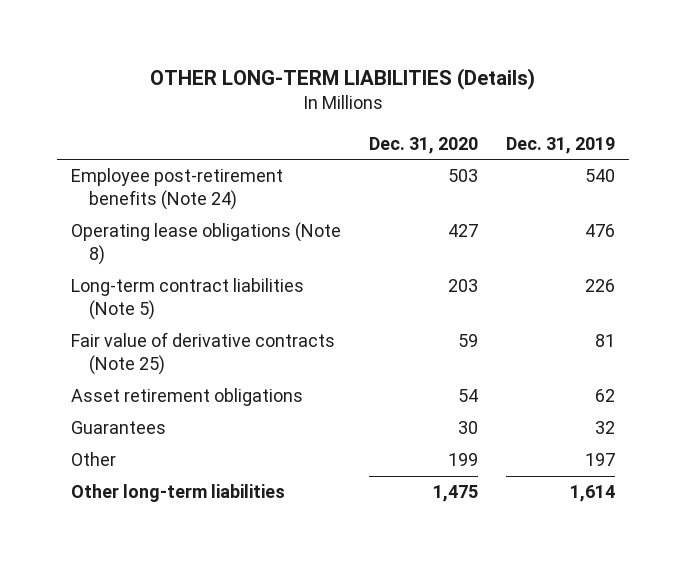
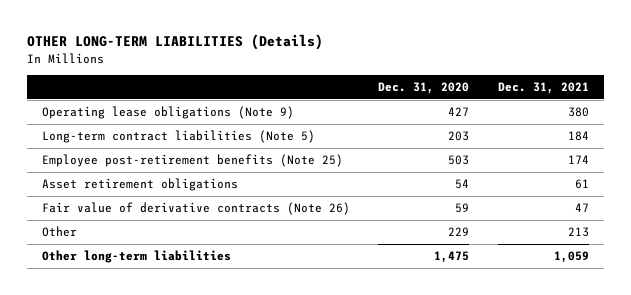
[506,136,616,154] Dec. 31, 2019 -> none
none -> [498,82,590,95] Dec. 31, 2021
[71,168,284,210] Employee post-retirement benefits (Note 24) -> none
[71,222,342,265] Operating lease obligations (Note 8) -> [41,106,294,120] Operating lease obligations (Note 9)
[71,332,336,375] Fair value of derivative contracts (Note 25) -> none
none -> [41,154,343,168] Employee post-retirement benefits (Note 25)
[71,421,167,435] Guarantees -> none
none -> [41,202,350,216] Fair value of derivative contracts (Note 26)
[448,453,479,467] 199 -> [448,227,470,237] 229

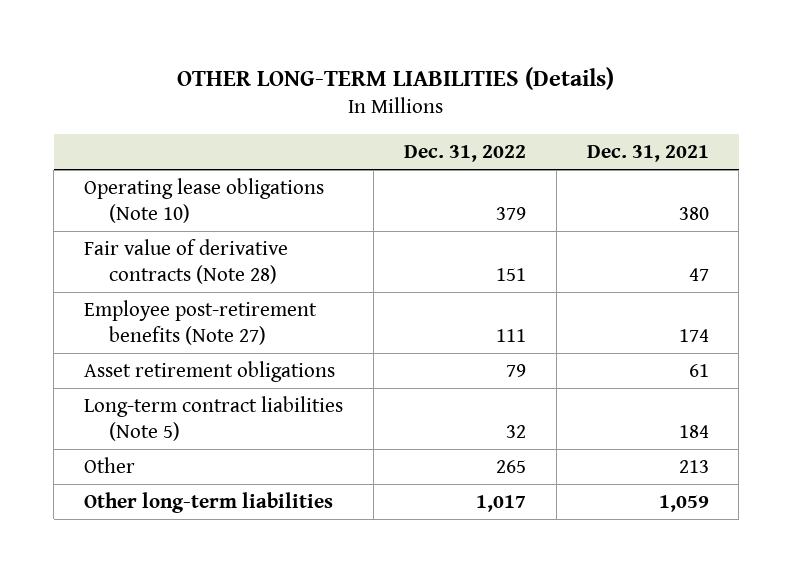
[378,82,470,95] Dec. 31, 2020 -> none
none -> [403,144,526,162] Dec. 31, 2022
[41,106,294,120] Operating lease obligations (Note 9) -> [84,178,325,224] Operating lease obligations (Note 10)
none -> [84,239,289,285] Fair value of derivative contracts (Note 28)
[41,154,343,168] Employee post-retirement benefits (Note 25) -> [84,300,318,346] Employee post-retirement benefits (Note 27)
[41,202,350,216] Fair value of derivative contracts (Note 26) -> none
[41,130,315,144] Long-term contract liabilities (Note 5) -> [84,396,344,442] Long-term contract liabilities (Note 5)

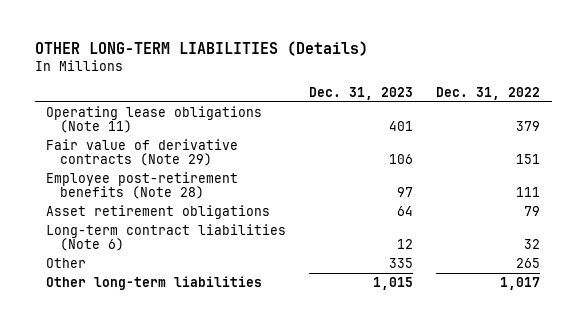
[586,144,709,162] Dec. 31, 2021 -> none
none -> [309,87,414,101] Dec. 31, 2023
[84,178,325,224] Operating lease obligations (Note 10) -> [46,105,263,134] Operating lease obligations (Note 11)
[84,239,289,285] Fair value of derivative contracts (Note 28) -> [46,138,239,167] Fair value of derivative contracts (Note 29)
[84,300,318,346] Employee post-retirement benefits (Note 27) -> [46,171,239,200] Employee post-retirement benefits (Note 28)
[84,396,344,442] Long-term contract liabilities (Note 5) -> [46,223,287,252] Long-term contract liabilities (Note 6)

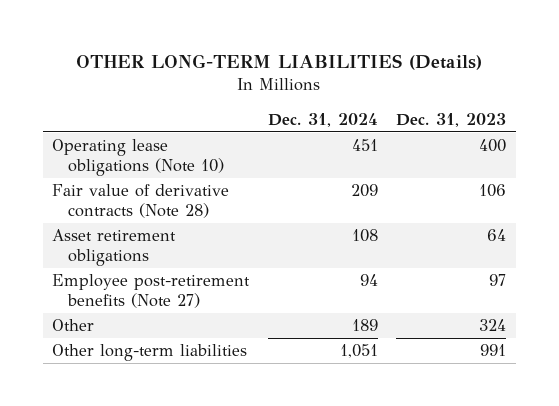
[436,87,541,101] Dec. 31, 2022 -> none
none -> [267,112,378,127] Dec. 31, 2024
[46,171,239,200] Employee post-retirement benefits (Note 28) -> none
[46,105,263,134] Operating lease obligations (Note 11) -> [52,139,224,177] Operating lease obligations (Note 10)
[389,121,414,132] 401 -> [479,139,507,153] 400
[46,138,239,167] Fair value of derivative contracts (Note 29) -> [52,184,230,219] Fair value of derivative contracts (Note 28)
[46,223,287,252] Long-term contract liabilities (Note 6) -> none
none -> [52,274,251,309] Employee post-retirement benefits (Note 27)
[389,257,414,268] 335 -> [479,319,507,332] 324
[373,276,414,290] 1,015 -> [480,344,507,357] 991

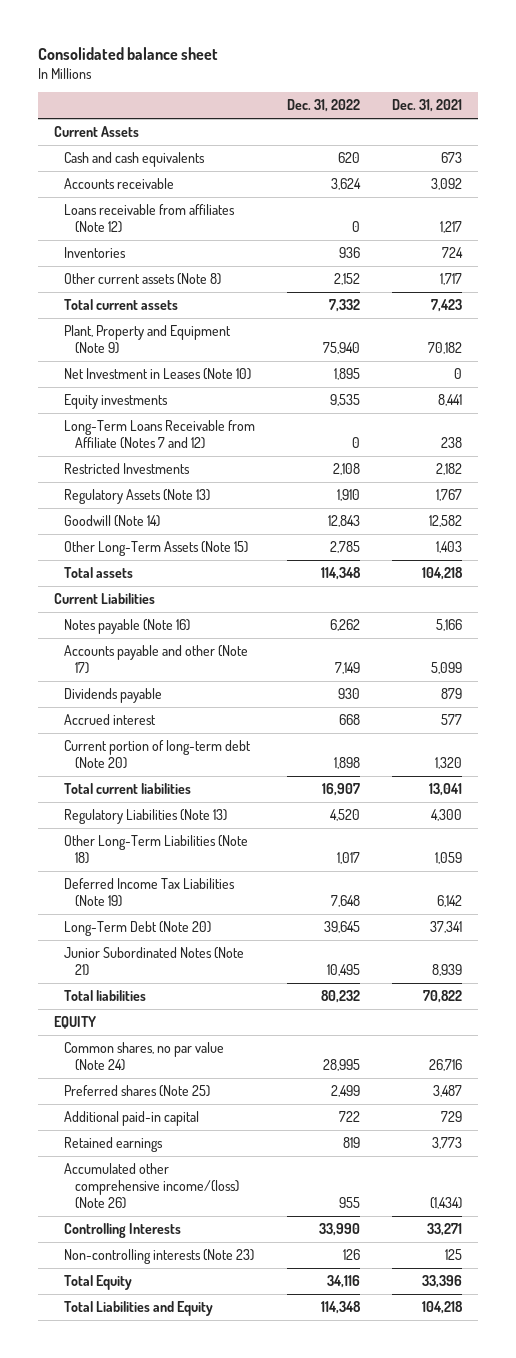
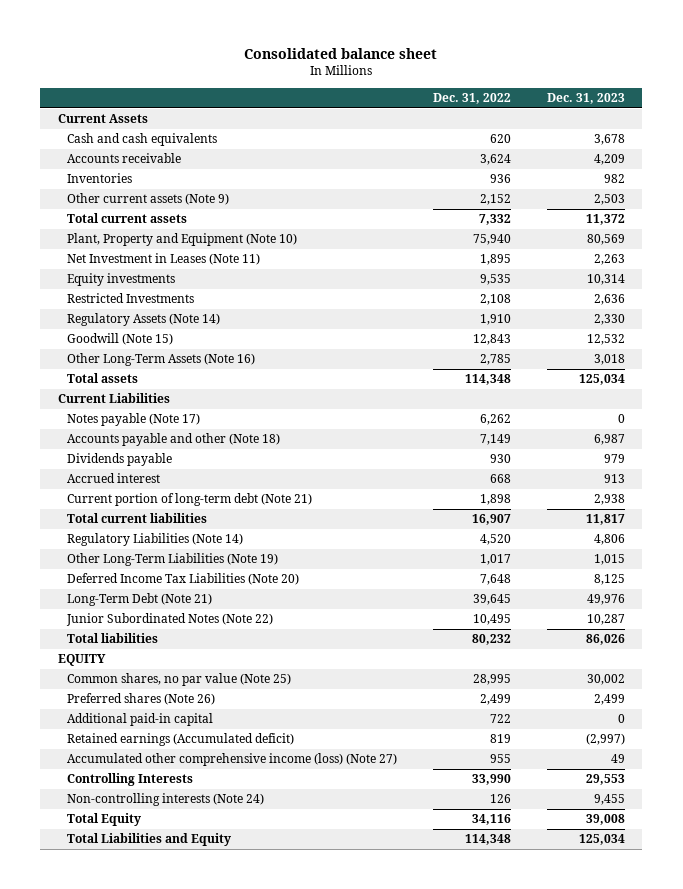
[392,99,463,113] Dec. 31, 2021 -> none
none -> [546,93,625,105] Dec. 31, 2023
[64,203,236,234] Loans receivable from affiliates (Note 12) -> none
[64,272,222,285] Other current assets (Note 8) -> [67,193,230,206] Other current assets (Note 9)
[64,324,232,355] Plant, Property and Equipment (Note 9) -> [67,233,298,247] Plant, Property and Equipment (Note 10)
[64,367,252,380] Net Investment in Leases (Note 10) -> [67,253,261,266] Net Investment in Leases (Note 11)
[64,419,256,450] Long-Term Loans Receivable from Affiliate (Notes 7 and 12) -> none
[64,488,211,504] Regulatory Assets (Note 13) -> [67,313,221,327] Regulatory Assets (Note 14)
[64,514,161,527] Goodwill (Note 14) -> [67,333,174,346] Goodwill (Note 15)
[64,540,249,556] Other Long-Term Assets (Note 15) -> [67,353,256,367] Other Long-Term Assets (Note 16)
[64,618,191,634] Notes payable (Note 16) -> [67,413,201,427] Notes payable (Note 17)
[64,644,249,675] Accounts payable and other (Note 17) -> [67,433,281,447] Accounts payable and other (Note 18)
[64,739,252,770] Current portion of long-term debt (Note 20) -> [67,493,313,507] Current portion of long-term debt (Note 21)
[64,808,228,824] Regulatory Liabilities (Note 13) -> [67,533,244,547] Regulatory Liabilities (Note 14)
[64,834,249,865] Other Long-Term Liabilities (Note 18) -> [67,553,279,567] Other Long-Term Liabilities (Note 19)
[64,877,236,908] Deferred Income Tax Liabilities (Note 19) -> [67,573,300,586] Deferred Income Tax Liabilities (Note 20)
[64,920,212,936] Long-Term Debt (Note 20) -> [67,593,213,607] Long-Term Debt (Note 21)
[64,946,245,977] Junior Subordinated Notes (Note 21) -> [66,613,274,627] Junior Subordinated Notes (Note 22)
[64,1041,225,1072] Common shares, no par value (Note 24) -> [67,673,292,687] Common shares, no par value (Note 25)
[64,1084,211,1097] Preferred shares (Note 25) -> [67,693,216,706] Preferred shares (Note 26)
[64,1136,164,1152] Retained earnings -> [67,733,295,747] Retained earnings (Accumulated deficit)
[64,1162,239,1210] Accumulated other comprehensive income/(loss) (Note 26) -> [67,753,398,767] Accumulated other comprehensive income (loss) (Note 27)
[64,1248,255,1264] Non-controlling interests (Note 23) -> [67,793,265,807] Non-controlling interests (Note 24)

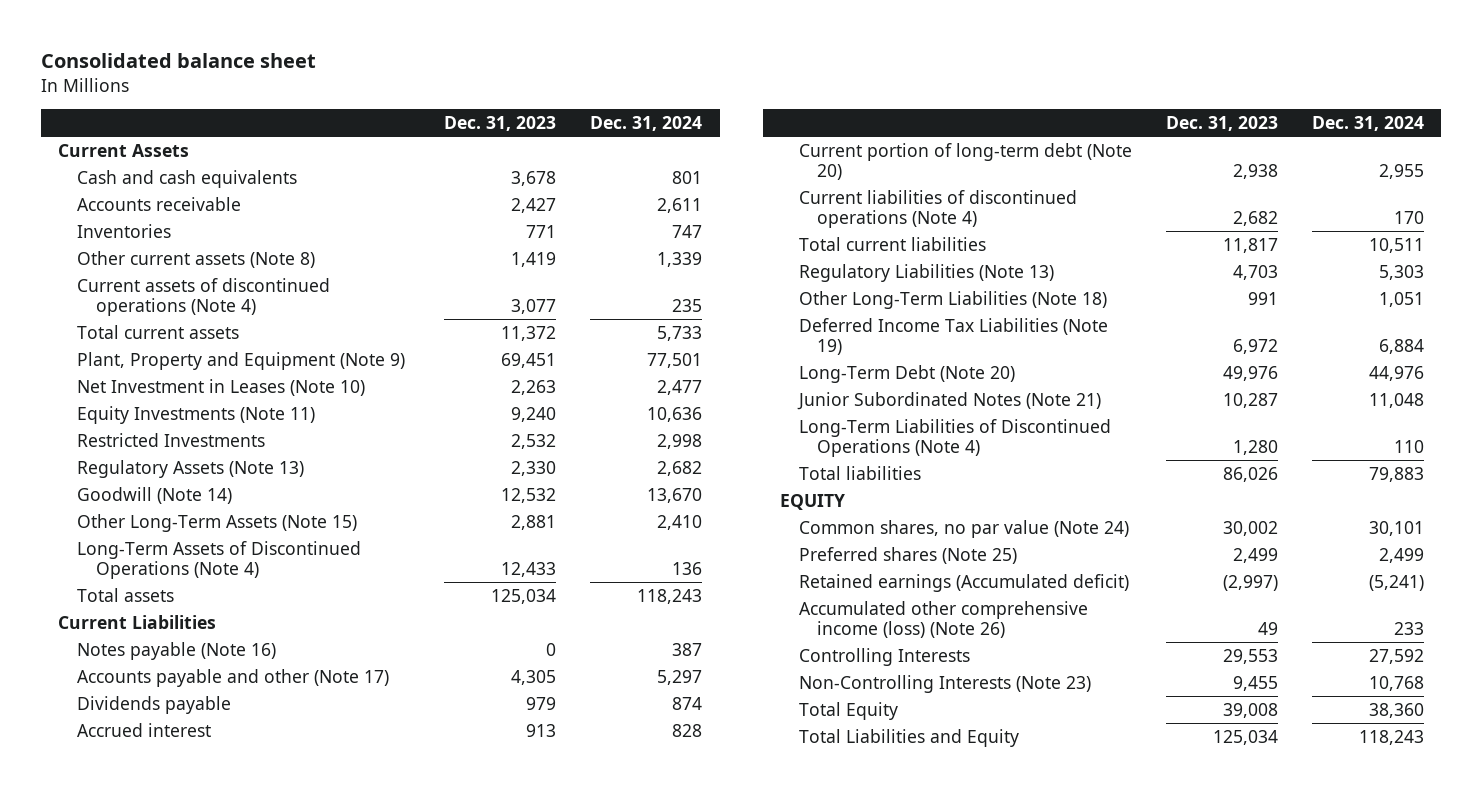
[433,93,512,105] Dec. 31, 2022 -> none
none -> [590,115,703,131] Dec. 31, 2024
[593,154,625,166] 4,209 -> [511,197,557,213] 2,427
[603,174,625,184] 982 -> [526,224,557,238] 771
[67,193,230,206] Other current assets (Note 9) -> [76,250,315,268] Other current assets (Note 8)
[593,194,625,206] 2,503 -> [511,251,557,267] 1,419
none -> [76,277,330,316] Current assets of discontinued operations (Note 4)
[67,233,298,247] Plant, Property and Equipment (Note 10) -> [76,351,405,370] Plant, Property and Equipment (Note 9)
[586,234,625,246] 80,569 -> [501,352,557,368] 69,451
[67,253,261,266] Net Investment in Leases (Note 11) -> [76,378,365,396] Net Investment in Leases (Note 10)
[67,273,176,287] Equity investments -> [76,405,315,424] Equity Investments (Note 11)
[586,274,625,286] 10,314 -> [511,406,557,422] 9,240
[593,294,625,306] 2,636 -> [511,433,557,449] 2,532
[67,313,221,327] Regulatory Assets (Note 14) -> [76,459,304,478] Regulatory Assets (Note 13)
[67,333,174,346] Goodwill (Note 15) -> [76,486,232,504] Goodwill (Note 14)
[67,353,256,367] Other Long-Term Assets (Note 16) -> [76,513,357,532] Other Long-Term Assets (Note 15)
[593,354,625,366] 3,018 -> [511,514,557,530] 2,881
none -> [76,540,361,579] Long-Term Assets of Discontinued Operations (Note 4)
[67,413,201,427] Notes payable (Note 17) -> [76,641,276,660] Notes payable (Note 16)
[67,433,281,447] Accounts payable and other (Note 18) -> [76,668,389,687] Accounts payable and other (Note 17)
[593,434,625,446] 6,987 -> [511,669,557,685] 4,305
[67,493,313,507] Current portion of long-term debt (Note 21) -> [798,142,1132,180] Current portion of long-term debt (Note 20)
none -> [798,189,1077,228] Current liabilities of discontinued operations (Note 4)
[67,533,244,547] Regulatory Liabilities (Note 14) -> [798,263,1054,282] Regulatory Liabilities (Note 13)
[593,534,625,546] 4,806 -> [1233,264,1279,280] 4,703
[67,553,279,567] Other Long-Term Liabilities (Note 19) -> [798,290,1107,309] Other Long-Term Liabilities (Note 18)
[593,554,625,566] 1,015 -> [1248,291,1279,305] 991
[67,573,300,586] Deferred Income Tax Liabilities (Note 20) -> [798,317,1108,355] Deferred Income Tax Liabilities (Note 19)
[593,574,625,586] 8,125 -> [1233,338,1279,354] 6,972
[67,593,213,607] Long-Term Debt (Note 21) -> [798,364,1015,383] Long-Term Debt (Note 20)
[66,613,274,627] Junior Subordinated Notes (Note 22) -> [796,391,1101,410] Junior Subordinated Notes (Note 21)
none -> [798,418,1111,457] Long-Term Liabilities of Discontinued Operations (Note 4)
[67,713,214,727] Additional paid-in capital -> none
[67,673,292,687] Common shares, no par value (Note 25) -> [798,519,1129,538] Common shares, no par value (Note 24)
[67,693,216,706] Preferred shares (Note 26) -> [798,546,1017,564] Preferred shares (Note 25)
[67,753,398,767] Accumulated other comprehensive income (loss) (Note 27) -> [798,600,1088,638] Accumulated other comprehensive income (loss) (Note 26)
[67,793,265,807] Non-controlling interests (Note 24) -> [798,674,1091,693] Non-Controlling Interests (Note 23)

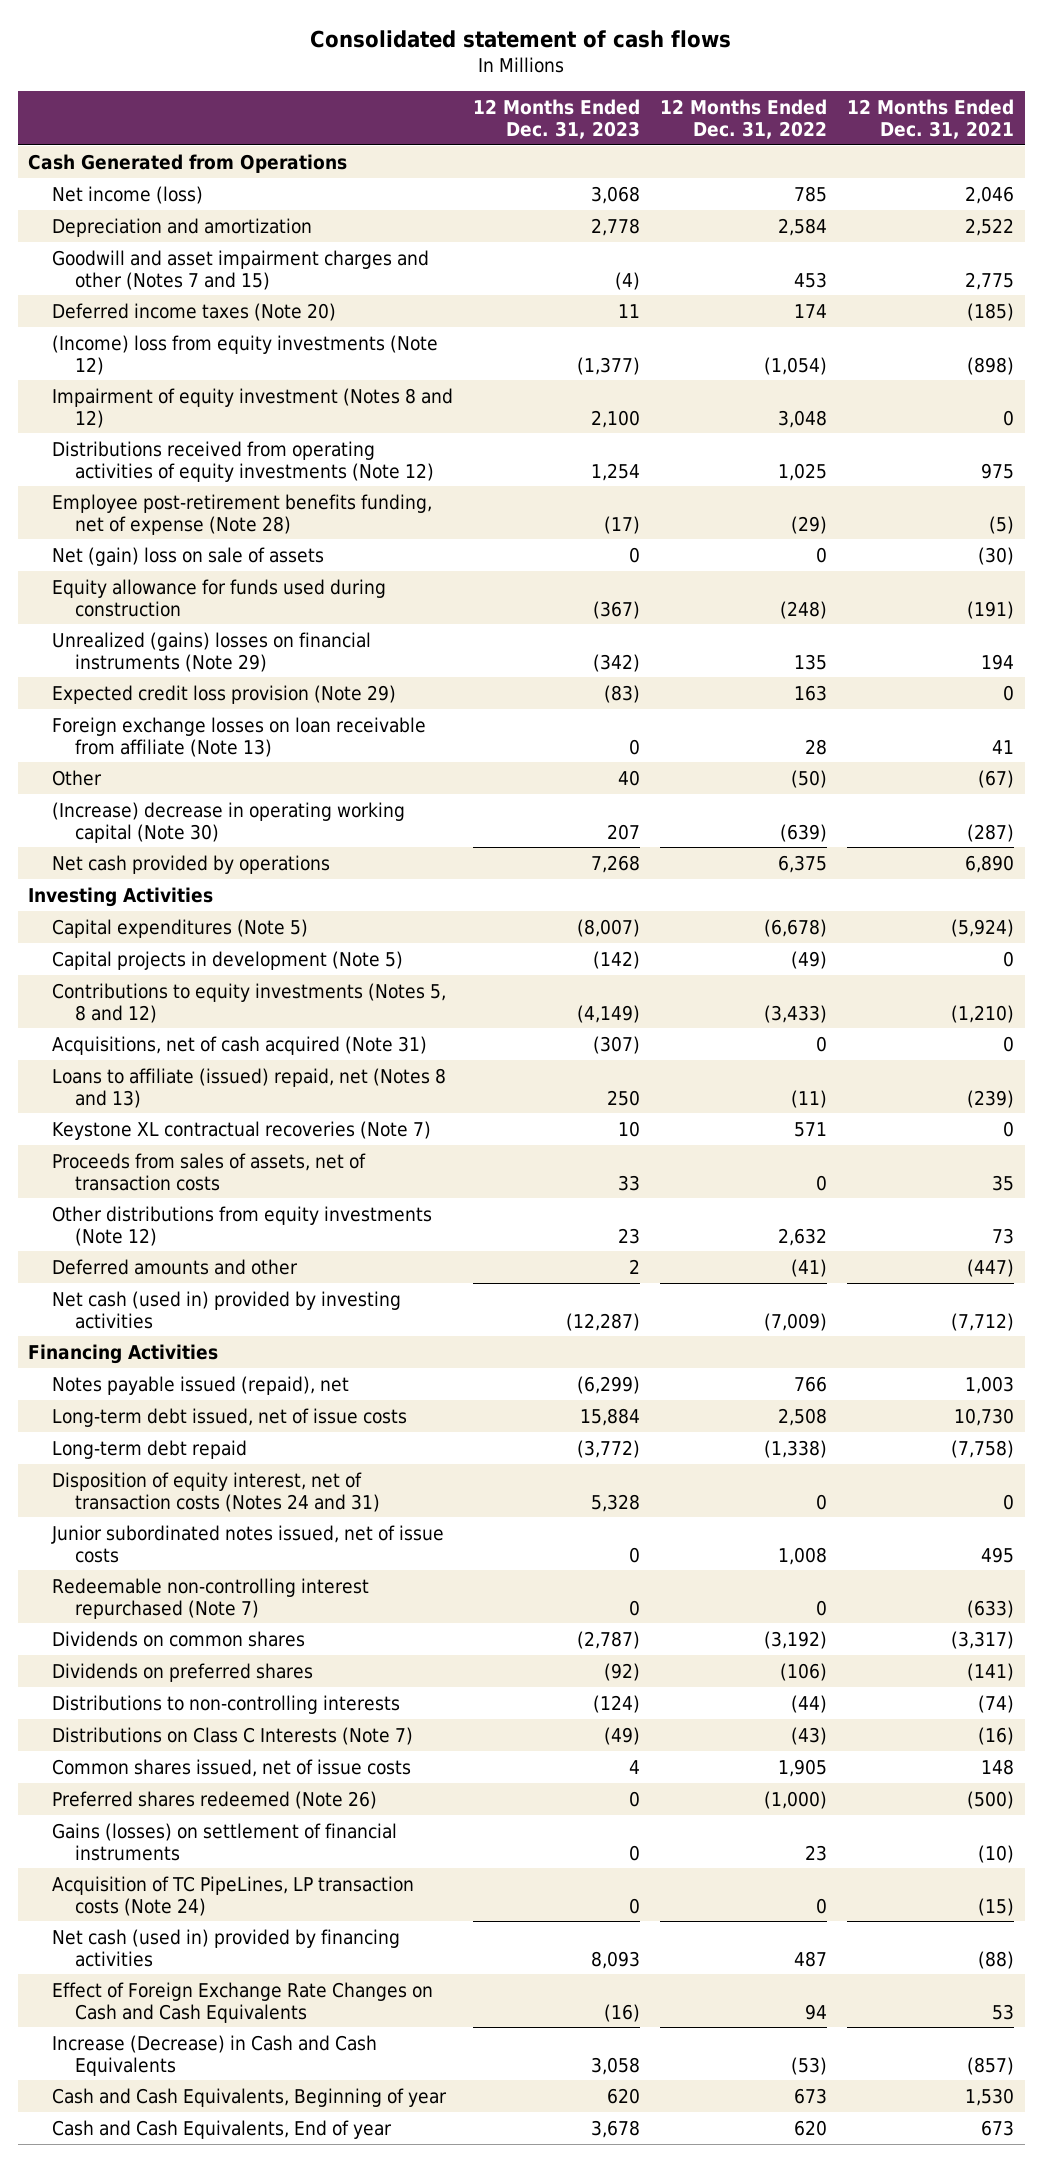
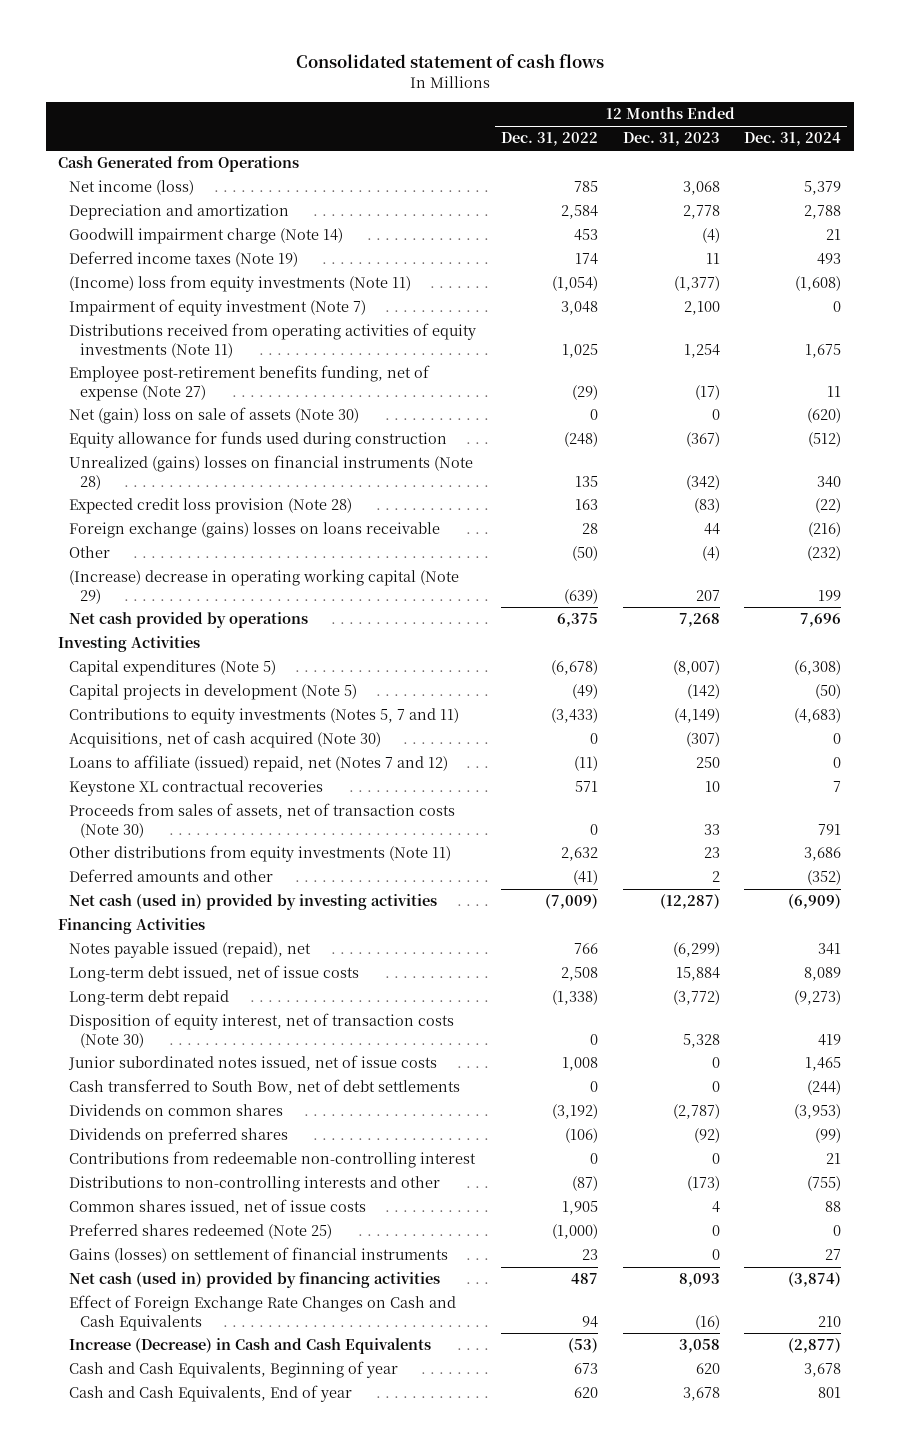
[847,98,1015,139] 12 Months Ended Dec. 31, 2021 -> none
none -> [744,132,842,147] Dec. 31, 2024
[51,249,429,290] Goodwill and asset impairment charges and other (Notes 7 and 15) -> [69,228,344,245] Goodwill impairment charge (Note 14)
[51,302,336,321] Deferred income taxes (Note 20) -> [69,251,299,268] Deferred income taxes (Note 19)
[51,334,438,375] (Income) loss from equity investments (Note 12) -> [69,275,412,293] (Income) loss from equity investments (Note 11)
[51,387,453,428] Impairment of equity investment (Notes 8 and 12) -> [69,299,367,317] Impairment of equity investment (Note 7)
[51,440,435,482] Distributions received from operating activities of equity investments (Note 12) -> [69,323,477,358] Distributions received from operating activities of equity investments (Note 11)
[51,493,432,535] Employee post-retirement benefits funding, net of expense (Note 28) -> [69,365,431,401] Employee post-retirement benefits funding, net of expense (Note 27)
[51,546,324,566] Net (gain) loss on sale of assets -> [69,407,360,425] Net (gain) loss on sale of assets (Note 30)
[51,631,371,672] Unrealized (gains) losses on financial instruments (Note 29) -> [69,455,474,490] Unrealized (gains) losses on financial instruments (Note 28)
[51,684,396,704] Expected credit loss provision (Note 29) -> [69,498,353,515] Expected credit loss provision (Note 28)
[51,716,426,757] Foreign exchange losses on loan receivable from affiliate (Note 13) -> [69,522,441,539] Foreign exchange (gains) losses on loans receivable
[628,738,640,755] 0 -> [703,523,720,536] 44
[617,769,640,786] 40 -> [701,546,720,562] (4)
[51,801,405,843] (Increase) decrease in operating working capital (Note 30) -> [69,569,460,604] (Increase) decrease in operating working capital (Note 29)
[51,982,446,1023] Contributions to equity investments (Notes 5, 8 and 12) -> [69,708,460,725] Contributions to equity investments (Notes 5, 7 and 11)
[51,1035,427,1055] Acquisitions, net of cash acquired (Note 31) -> [69,731,382,749] Acquisitions, net of cash acquired (Note 30)
[51,1067,446,1108] Loans to affiliate (issued) repaid, net (Notes 8 and 13) -> [69,755,449,773] Loans to affiliate (issued) repaid, net (Notes 7 and 12)
[51,1120,431,1140] Keystone XL contractual recoveries (Note 7) -> [69,780,324,797] Keystone XL contractual recoveries
[51,1152,366,1191] Proceeds from sales of assets, net of transaction costs -> [69,803,456,838] Proceeds from sales of assets, net of transaction costs (Note 30)
[51,1205,432,1246] Other distributions from equity investments (Note 12) -> [69,845,452,863] Other distributions from equity investments (Note 11)
[51,1471,381,1512] Disposition of equity interest, net of transaction costs (Notes 24 and 31) -> [69,1013,455,1048] Disposition of equity interest, net of transaction costs (Note 30)
[51,1577,369,1619] Redeemable non-controlling interest repurchased (Note 7) -> none
none -> [69,1079,461,1096] Cash transferred to South Bow, net of debt settlements
[51,1726,413,1745] Distributions on Class C Interests (Note 7) -> none
none -> [69,1151,477,1169] Contributions from redeemable non-controlling interest
[51,1694,400,1714] Distributions to non-controlling interests -> [69,1176,441,1193] Distributions to non-controlling interests and other
[592,1694,640,1713] (124) -> [686,1176,720,1192] (173)
[791,1694,828,1713] (44) -> [571,1176,598,1192] (87)
[51,1790,377,1809] Preferred shares redeemed (Note 26) -> [69,1223,333,1240] Preferred shares redeemed (Note 25)
[51,1875,414,1916] Acquisition of TC PipeLines, LP transaction costs (Note 24) -> none

